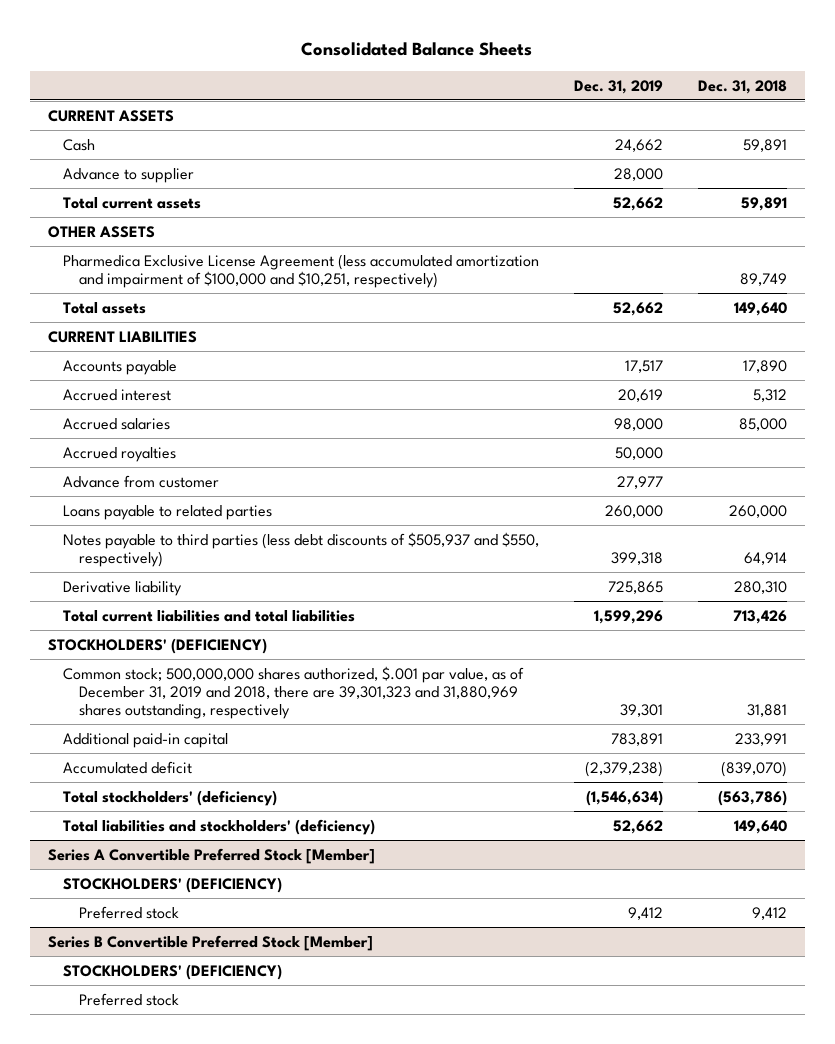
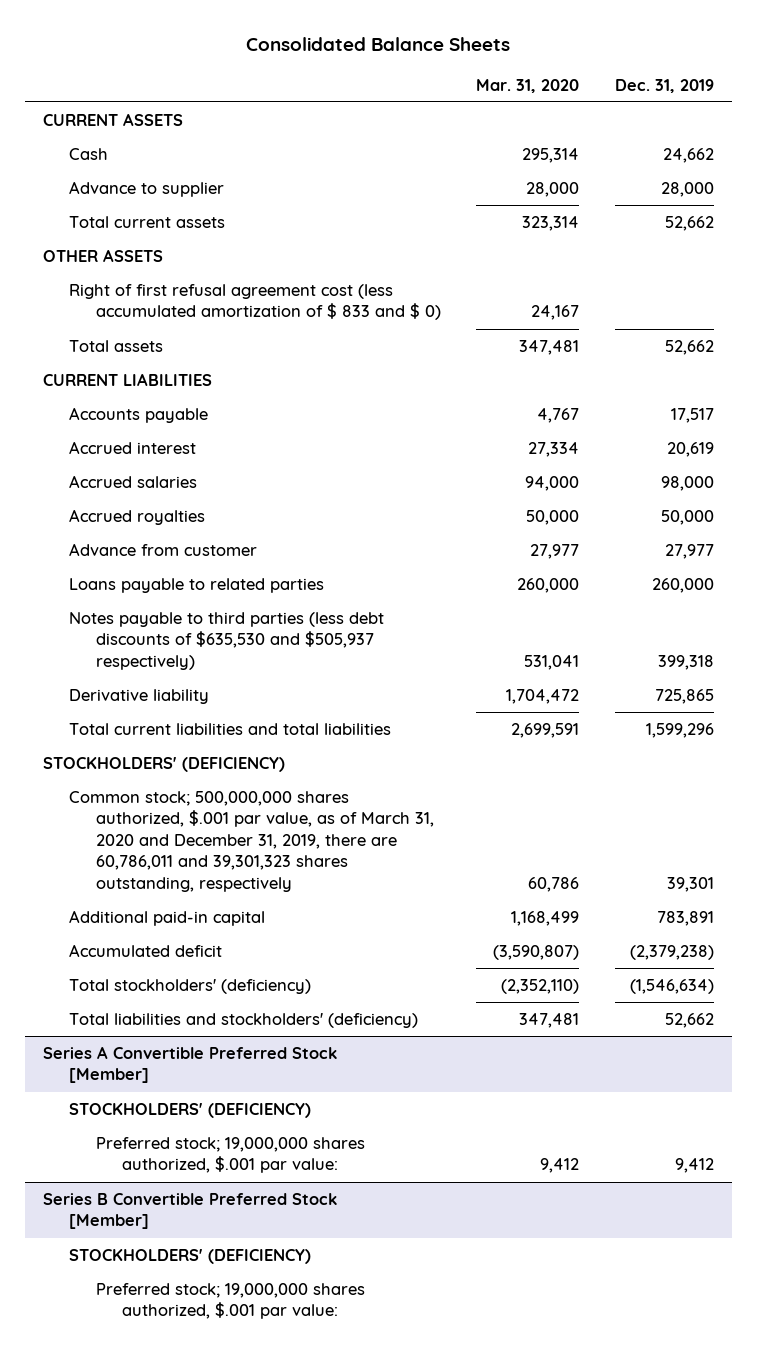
[698,79,788,94] Dec. 31, 2018 -> none
none -> [476,78,580,93] Mar. 31, 2020
[63,253,540,288] Pharmedica Exclusive License Agreement (less accumulated amortization and impairment of $100,000 and $10,251, respectively) -> [69,284,441,321] Right of first refusal agreement cost (less accumulated amortization of $ 833 and $ 0)
[63,531,540,567] Notes payable to third parties (less debt discounts of $505,937 and $550, respectively) -> [69,612,385,670] Notes payable to third parties (less debt discounts of $635,530 and $505,937 respectively)
[63,665,525,720] Common stock; 500,000,000 shares authorized, $.001 par value, as of December 31, 2019 and 2018, there are 39,301,323 and 31,880,969 shares outstanding, respectively -> [69,791,434,892] Common stock; 500,000,000 shares authorized, $.001 par value, as of March 31, 2020 and December 31, 2019, there are 60,786,011 and 39,301,323 shares outstanding, respectively
[79,905,180,919] Preferred stock -> [95,1137,365,1174] Preferred stock; 19,000,000 shares authorized, $.001 par value:
[79,992,180,1006] Preferred stock -> [95,1283,365,1320] Preferred stock; 19,000,000 shares authorized, $.001 par value:

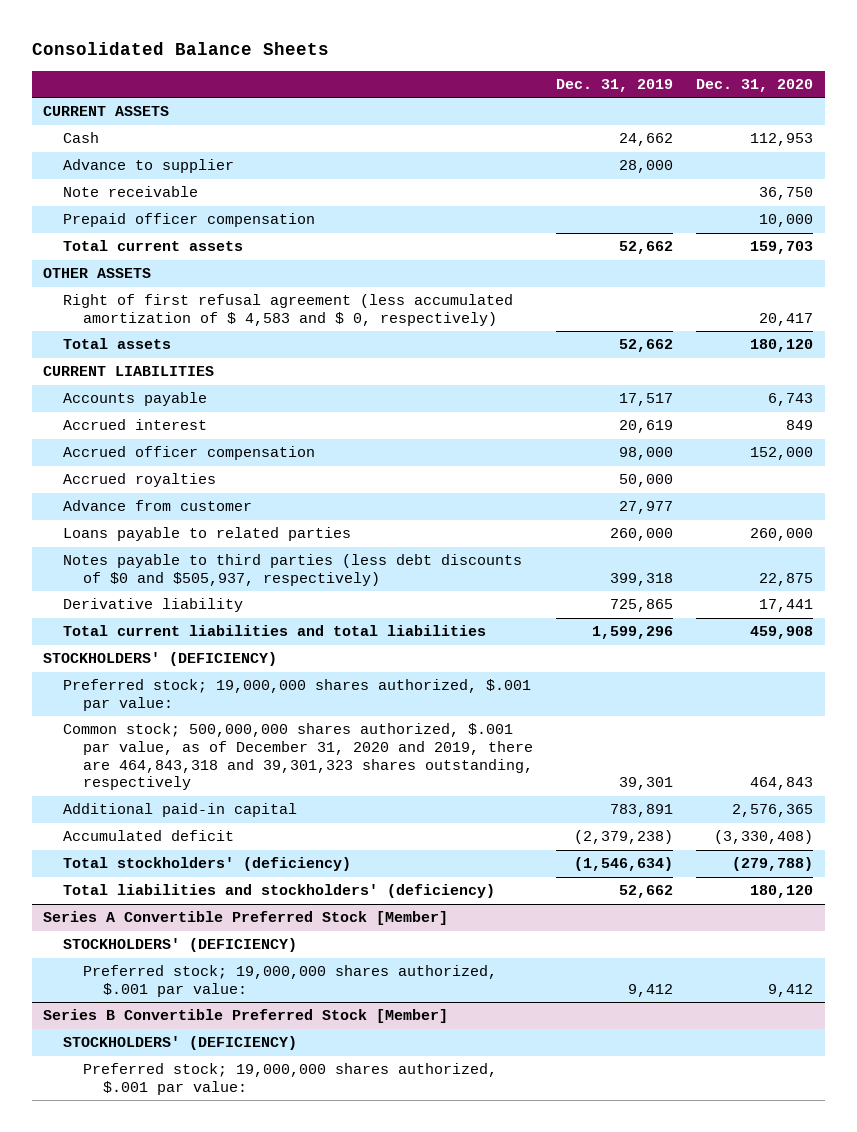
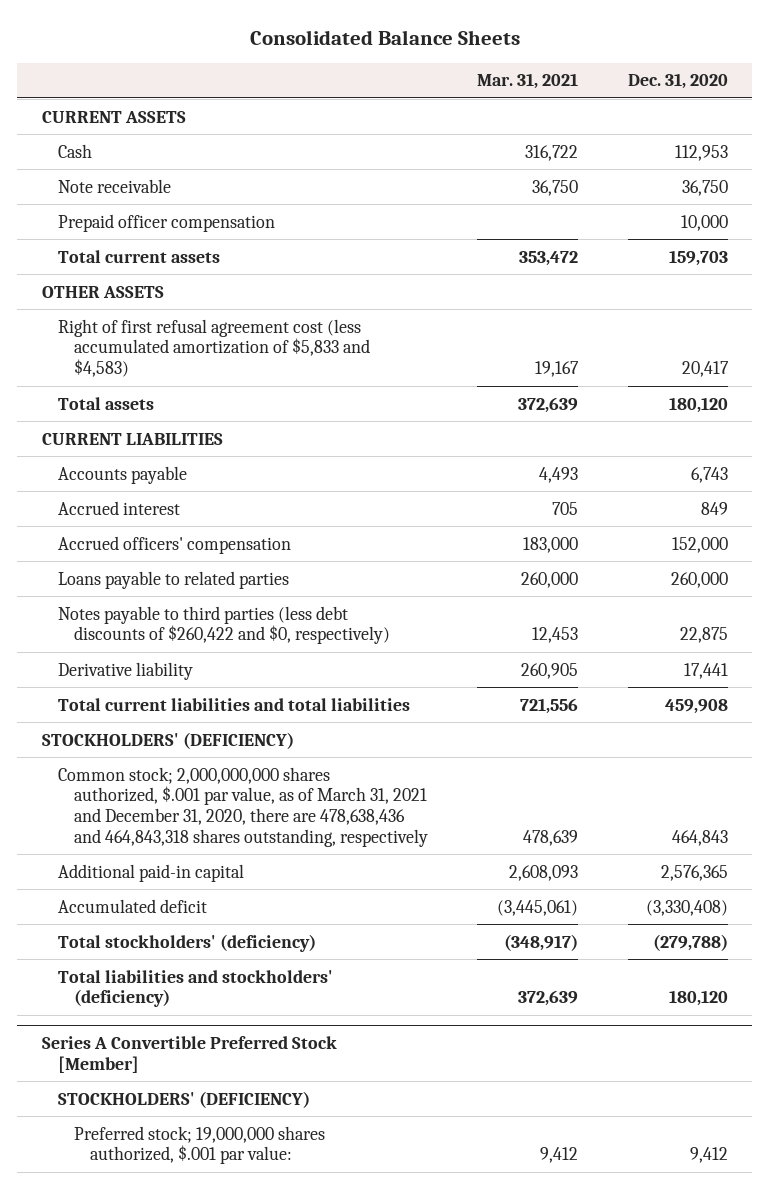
[556,79,674,93] Dec. 31, 2019 -> none
none -> [477,73,579,90] Mar. 31, 2021
[63,159,235,174] Advance to supplier -> none
[63,294,514,327] Right of first refusal agreement (less accumulated amortization of $ 4,583 and $ 0, respectively) -> [57,318,371,378] Right of first refusal agreement cost (less accumulated amortization of $5,833 and $4,583)
[63,473,217,488] Accrued royalties -> none
[63,500,253,512] Advance from customer -> none
[63,446,316,461] Accrued officer compensation -> [57,535,291,554] Accrued officers' compensation
[63,554,523,587] Notes payable to third parties (less debt discounts of $0 and $505,937, respectively) -> [57,605,391,645] Notes payable to third parties (less debt discounts of $260,422 and $0, respectively)
[63,679,532,712] Preferred stock; 19,000,000 shares authorized, $.001 par value: -> none
[63,723,534,791] Common stock; 500,000,000 shares authorized, $.001 par value, as of December 31, 2020 and 2019, there are 464,843,318 and 39,301,323 shares outstanding, respectively -> [57,766,429,847] Common stock; 2,000,000,000 shares authorized, $.001 par value, as of March 31, 2021 and December 31, 2020, there are 478,638,436 and 464,843,318 shares outstanding, respectively
[43,1009,449,1024] Series B Convertible Preferred Stock [Member] -> none
[63,1036,298,1051] STOCKHOLDERS' (DEFICIENCY) -> none
[83,1063,498,1096] Preferred stock; 19,000,000 shares authorized, $.001 par value: -> none

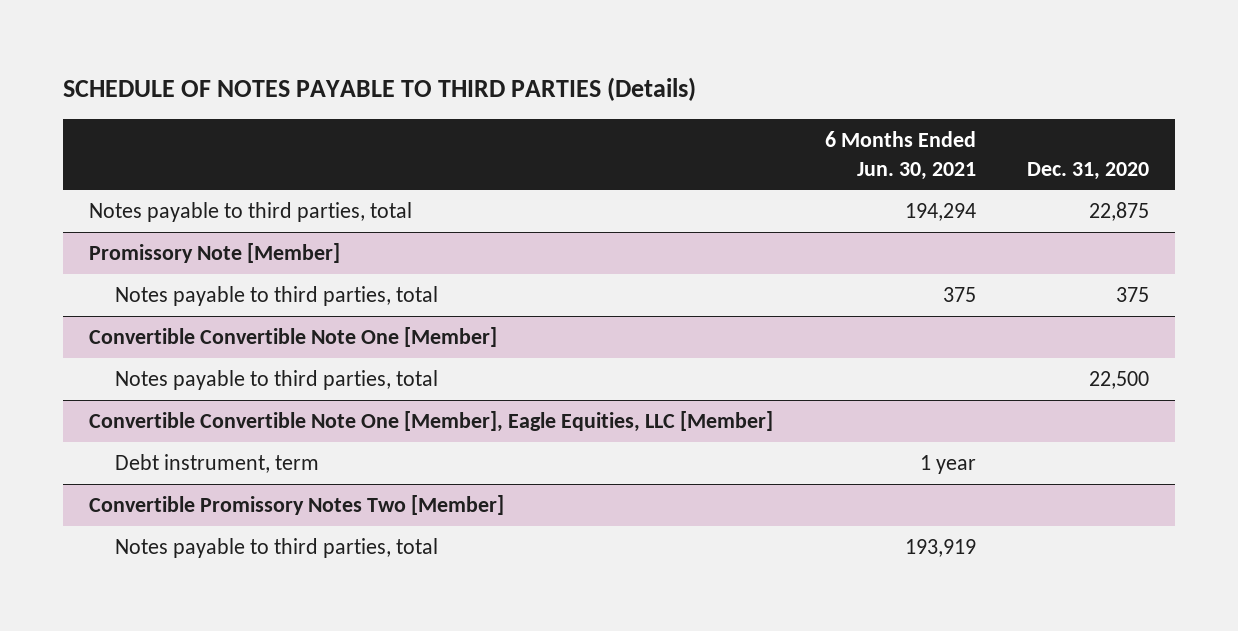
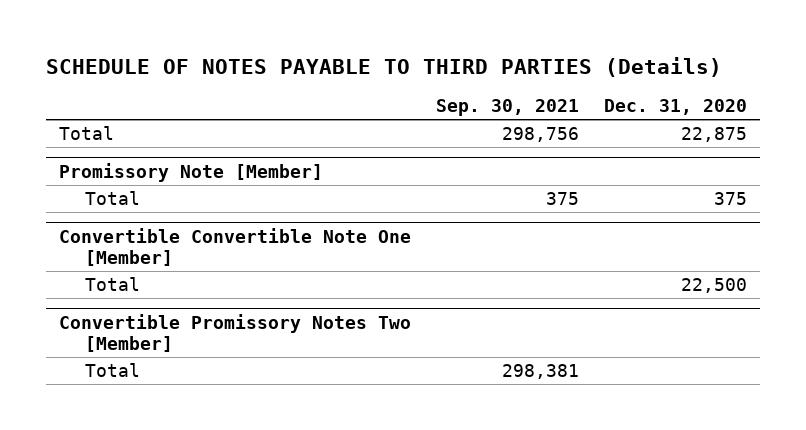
[824,131,976,180] 6 Months Ended Jun. 30, 2021 -> none
none -> [435,99,579,117] Sep. 30, 2021
[88,201,412,222] Notes payable to third parties, total -> [58,126,114,141] Total
[114,285,438,306] Notes payable to third parties, total -> [84,191,140,206] Total
[88,410,773,432] Convertible Convertible Note One [Member], Eagle Equities, LLC [Member] -> none
[114,453,319,473] Debt instrument, term -> none
[114,369,438,390] Notes payable to third parties, total -> [84,277,140,292] Total
[114,537,438,558] Notes payable to third parties, total -> [84,363,140,378] Total

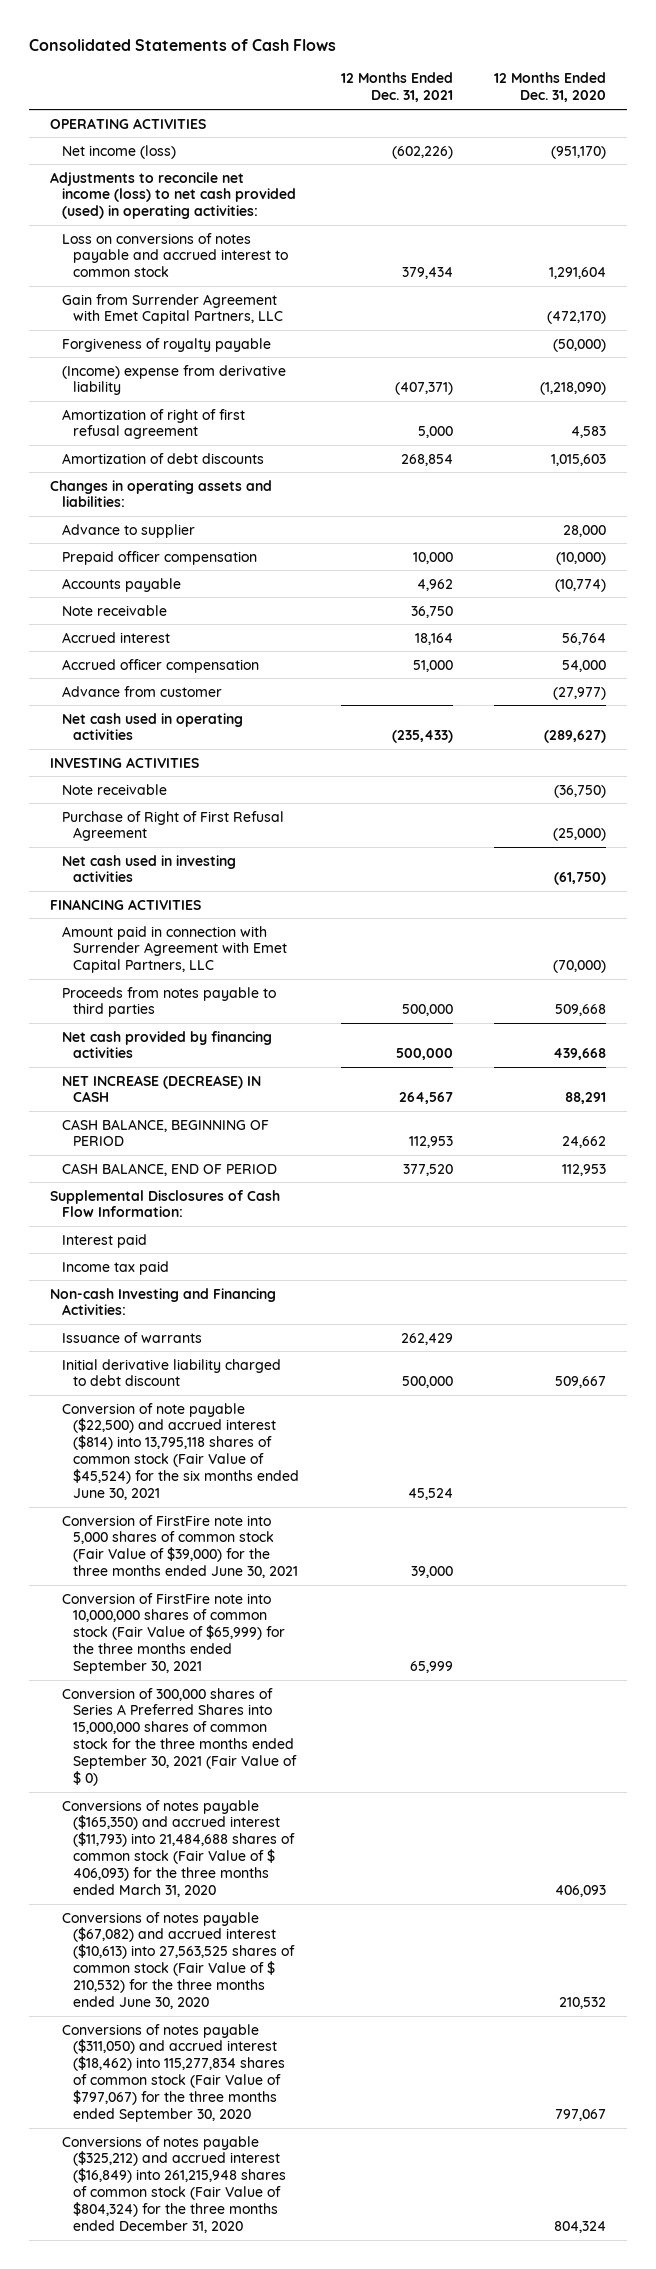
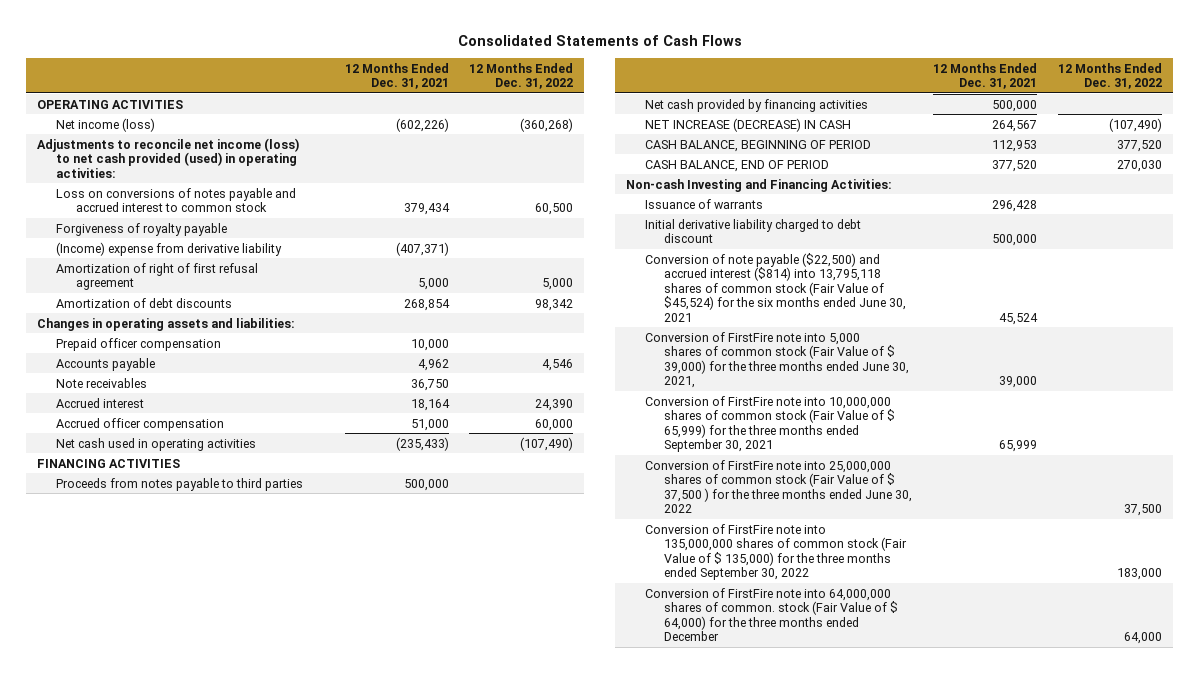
[494,72,607,103] 12 Months Ended Dec. 31, 2020 -> none
none -> [469,62,574,90] 12 Months Ended Dec. 31, 2022
[61,293,284,325] Gain from Surrender Agreement with Emet Capital Partners, LLC -> none
[61,523,195,538] Advance to supplier -> none
[61,604,167,616] Note receivable -> [56,377,148,388] Note receivables
[61,685,222,697] Advance from customer -> none
[49,756,199,768] INVESTING ACTIVITIES -> none
[61,783,167,795] Note receivable -> none
[61,810,284,842] Purchase of Right of First Refusal Agreement -> none
[61,854,236,883] Net cash used in investing activities -> none
[61,925,288,974] Amount paid in connection with Surrender Agreement with Emet Capital Partners, LLC -> none
[49,1189,280,1218] Supplemental Disclosures of Cash Flow Information: -> none
[61,1233,147,1248] Interest paid -> none
[61,1260,169,1275] Income tax paid -> none
[400,1332,453,1345] 262,429 -> [992,199,1038,212] 296,428
[61,1799,296,1898] Conversions of notes payable ($165,350) and accrued interest ($11,793) into 21,484,688 shares of common stock (Fair Value of $ 406,093) for the three months ended March 31, 2020 -> none
[61,1911,296,2010] Conversions of notes payable ($67,082) and accrued interest ($10,613) into 27,563,525 shares of common stock (Fair Value of $ 210,532) for the three months ended June 30, 2020 -> none
[61,2023,286,2123] Conversions of notes payable ($311,050) and accrued interest ($18,462) into 115,277,834 shares of common stock (Fair Value of $797,067) for the three months ended September 30, 2020 -> none
[61,2135,287,2234] Conversions of notes payable ($325,212) and accrued interest ($16,849) into 261,215,948 shares of common stock (Fair Value of $804,324) for the three months ended December 31, 2020 -> none
[61,1514,299,1579] Conversion of FirstFire note into 5,000 shares of common stock (Fair Value of $39,000) for the three months ended June 30, 2021 -> [644,331,910,389] Conversion of FirstFire note into 5,000 shares of common stock (Fair Value of $ 39,000) for the three months ended June 30, 2021,
[61,1592,286,1675] Conversion of FirstFire note into 10,000,000 shares of common stock (Fair Value of $65,999) for the three months ended September 30, 2021 -> [644,395,896,453] Conversion of FirstFire note into 10,000,000 shares of common stock (Fair Value of $ 65,999) for the three months ended September 30, 2021
[61,1687,298,1787] Conversion of 300,000 shares of Series A Preferred Shares into 15,000,000 shares of common stock for the three months ended September 30, 2021 (Fair Value of $ 0) -> [644,459,913,514] Conversion of FirstFire note into 25,000,000 shares of common stock (Fair Value of $ 37,500 ) for the three months ended June 30, 2022
none -> [644,523,908,581] Conversion of FirstFire note into 135,000,000 shares of common stock (Fair Value of $ 135,000) for the three months ended September 30, 2022
none -> [644,587,899,642] Conversion of FirstFire note into 64,000,000 shares of common. stock (Fair Value of $ 64,000) for the three months ended December

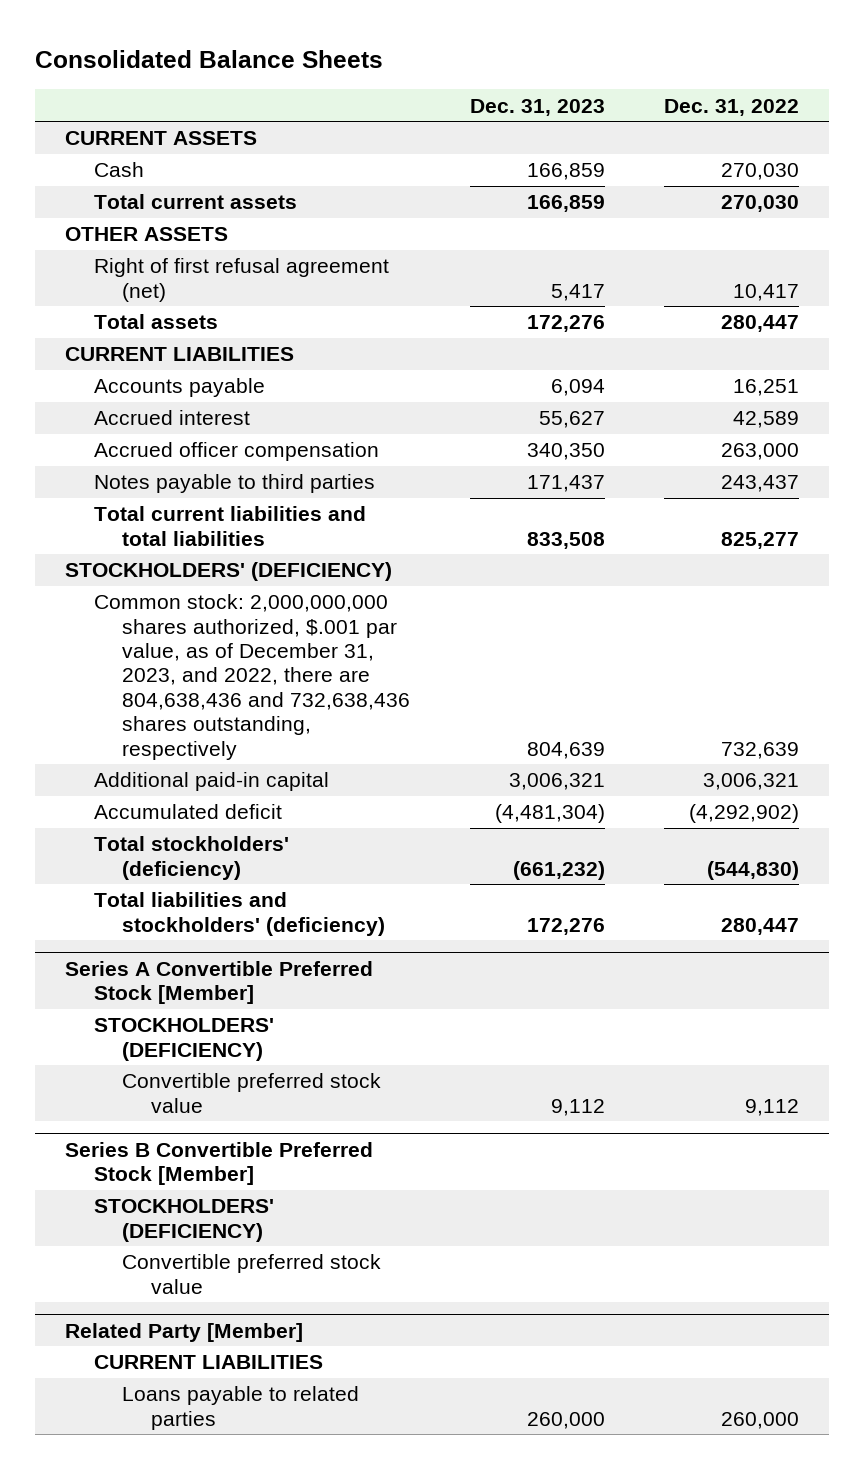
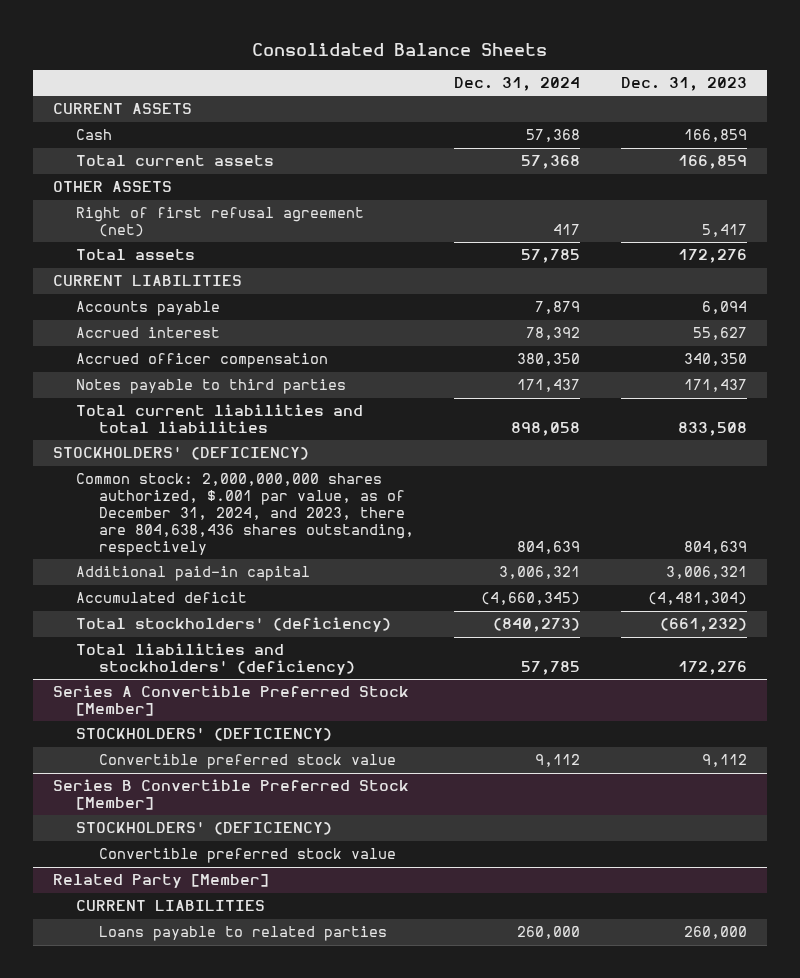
[664,98,800,116] Dec. 31, 2022 -> none
none -> [454,77,581,92] Dec. 31, 2024
[93,594,411,760] Common stock: 2,000,000,000 shares authorized, $.001 par value, as of December 31, 2023, and 2022, there are 804,638,436 and 732,638,436 shares outstanding, respectively -> [76,473,414,556] Common stock: 2,000,000,000 shares authorized, $.001 par value, as of December 31, 2024, and 2023, there are 804,638,436 shares outstanding, respectively

